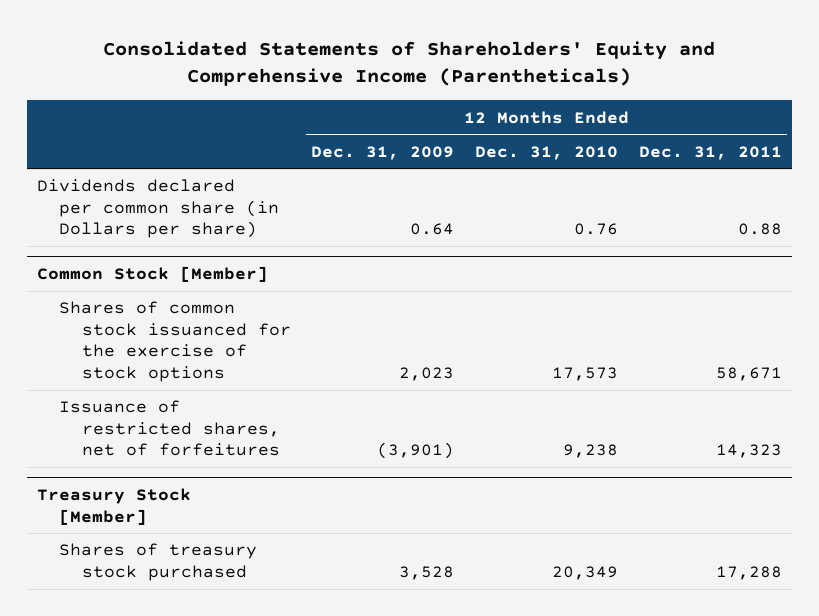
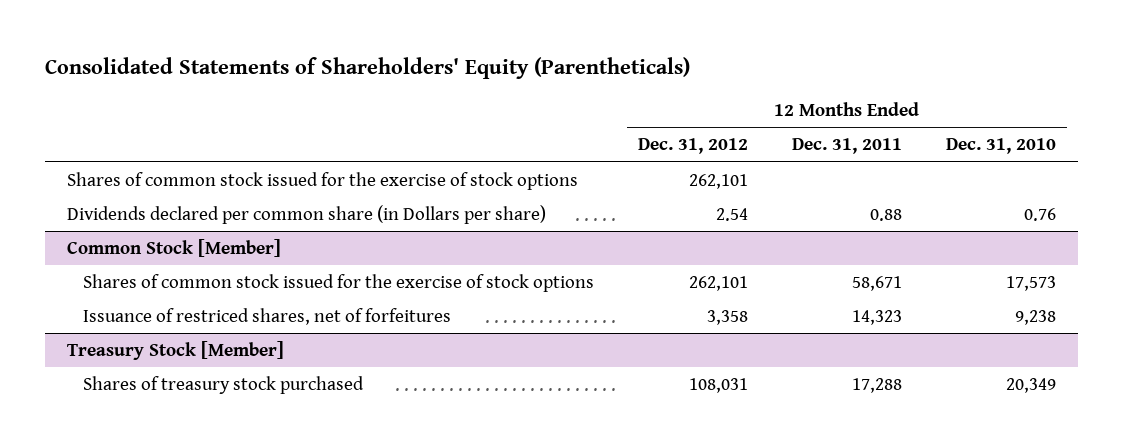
[103,40,716,87] Consolidated Statements of Shareholders' Equity and Comprehensive Income (Parentheticals) -> [44,57,690,80] Consolidated Statements of Shareholders' Equity (Parentheticals)
[311,145,455,160] Dec. 31, 2009 -> none
none -> [637,138,748,155] Dec. 31, 2012
none -> [66,172,578,191] Shares of common stock issued for the exercise of stock options
[59,301,291,382] Shares of common stock issuanced for the exercise of stock options -> [82,274,594,293] Shares of common stock issued for the exercise of stock options
[59,400,280,457] Issuance of restricted shares, net of forfeitures -> [82,308,451,326] Issuance of restriced shares, net of forfeitures

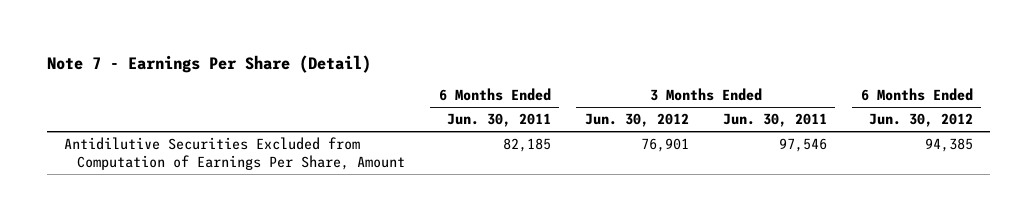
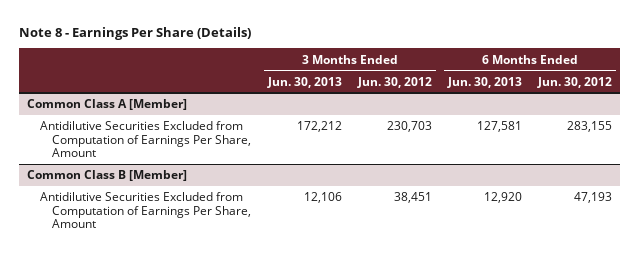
[46,54,371,73] Note 7 - Earnings Per Share (Detail) -> [19,27,252,41] Note 8 - Earnings Per Share (Details)
[446,113,551,128] Jun. 30, 2011 -> none
[722,113,827,128] Jun. 30, 2011 -> none
none -> [266,76,342,88] Jun. 30, 2013
none -> [447,76,523,88] Jun. 30, 2013
none -> [27,99,188,111] Common Class A [Member]
[640,138,689,153] 76,901 -> [386,121,432,133] 230,703
[924,138,973,153] 94,385 -> [567,121,613,133] 283,155
none -> [27,170,188,182] Common Class B [Member]
none -> [39,192,252,229] Antidilutive Securities Excluded from Computation of Earnings Per Share, Amount

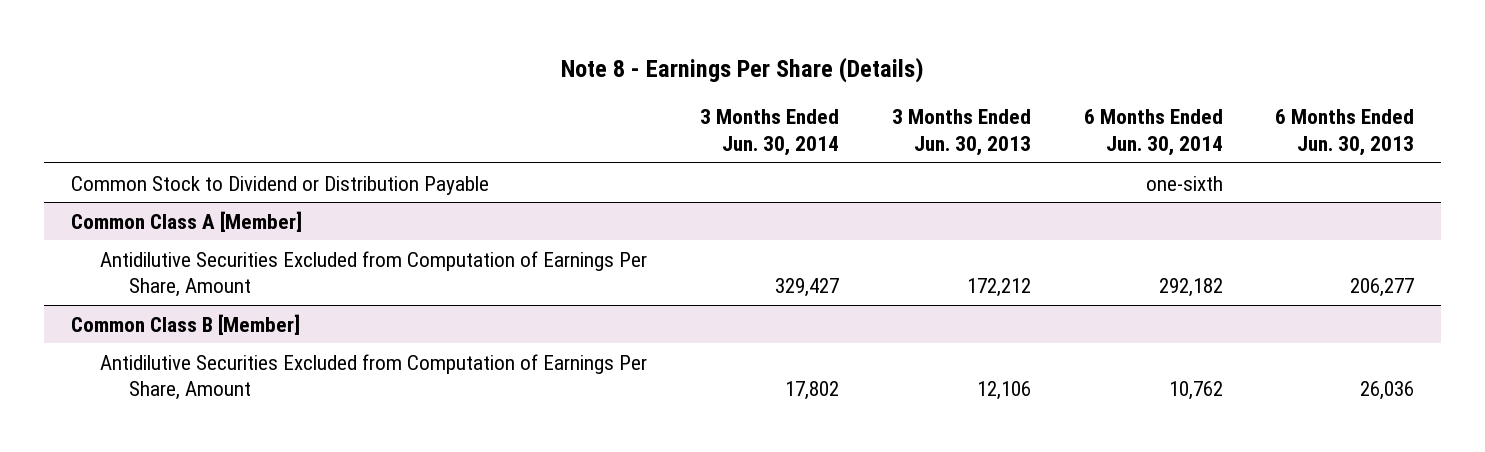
[356,76,432,88] Jun. 30, 2012 -> none
[537,76,613,88] Jun. 30, 2012 -> none
none -> [699,109,839,157] 3 Months Ended Jun. 30, 2014
none -> [1083,109,1223,157] 6 Months Ended Jun. 30, 2014
none -> [70,175,489,195] Common Stock to Dividend or Distribution Payable
[477,121,523,133] 127,581 -> [1350,278,1415,298] 206,277
[484,192,523,204] 12,920 -> [1360,381,1415,401] 26,036

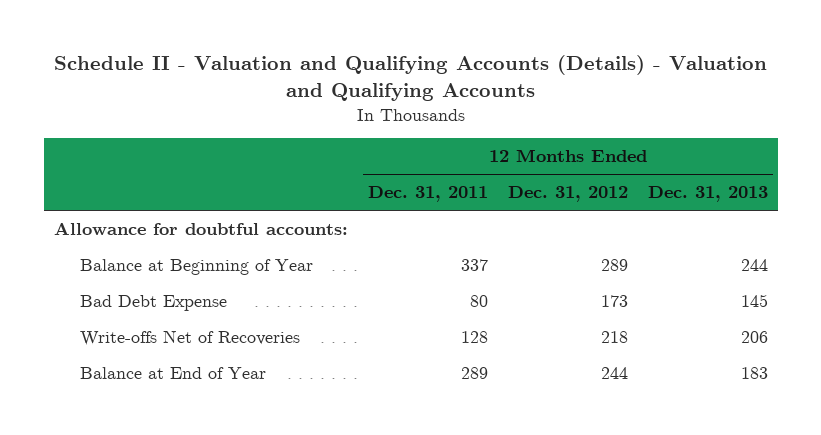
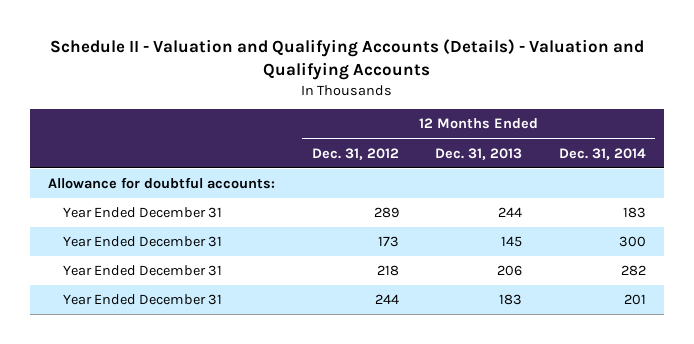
[367,186,488,203] Dec. 31, 2011 -> none
none -> [558,147,646,160] Dec. 31, 2014
[79,258,313,275] Balance at Beginning of Year -> [63,207,223,219] Year Ended December 31
[79,294,227,311] Bad Debt Expense -> [63,236,223,248] Year Ended December 31
[79,329,300,346] Write-offs Net of Recoveries -> [63,265,223,277] Year Ended December 31
[79,366,266,379] Balance at End of Year -> [63,294,223,306] Year Ended December 31

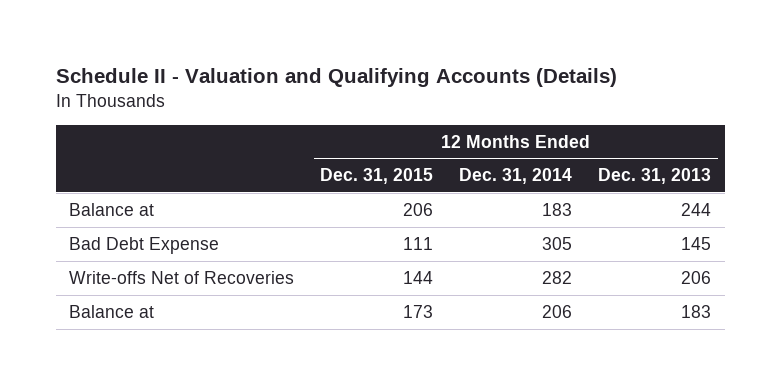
[49,39,644,80] Schedule II - Valuation and Qualifying Accounts (Details) - Valuation and Qualifying Accounts -> [55,68,617,88] Schedule II - Valuation and Qualifying Accounts (Details)
[311,147,399,160] Dec. 31, 2012 -> none
none -> [320,168,434,185] Dec. 31, 2015
[47,177,275,190] Allowance for doubtful accounts: -> none
[63,236,223,248] Year Ended December 31 -> none
[63,294,223,306] Year Ended December 31 -> none
[63,207,223,219] Year Ended December 31 -> [68,202,154,216] Balance at
none -> [68,236,219,254] Bad Debt Expense
[63,265,223,277] Year Ended December 31 -> [68,270,294,284] Write-offs Net of Recoveries
none -> [68,304,154,318] Balance at

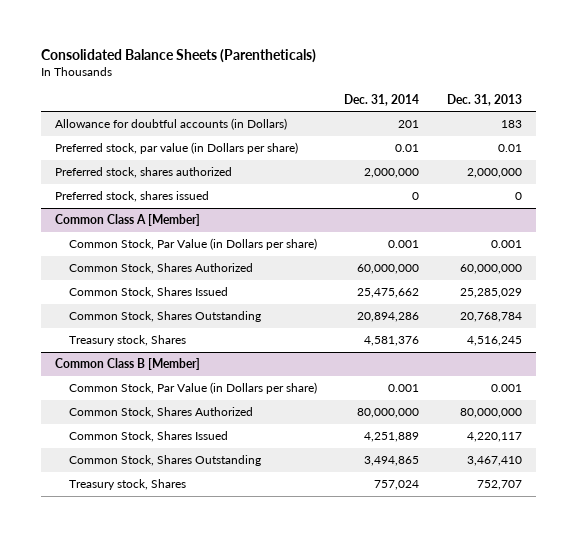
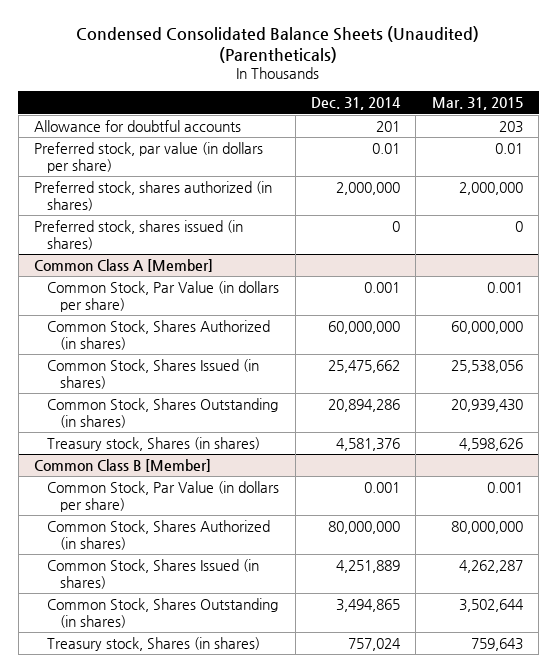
[41,48,317,63] Consolidated Balance Sheets (Parentheticals) -> [76,25,480,63] Condensed Consolidated Balance Sheets (Unaudited) (Parentheticals)
[446,93,522,106] Dec. 31, 2013 -> none
none -> [431,97,523,111] Mar. 31, 2015
[54,118,287,131] Allowance for doubtful accounts (in Dollars) -> [33,119,241,132] Allowance for doubtful accounts
[54,142,298,155] Preferred stock, par value (in Dollars per share) -> [33,141,263,174] Preferred stock, par value (in dollars per share)
[54,167,232,179] Preferred stock, shares authorized -> [33,180,272,212] Preferred stock, shares authorized (in shares)
[54,191,209,203] Preferred stock, shares issued -> [33,219,243,251] Preferred stock, shares issued (in shares)
[68,238,317,251] Common Stock, Par Value (in Dollars per share) -> [47,280,280,313] Common Stock, Par Value (in dollars per share)
[68,263,253,275] Common Stock, Shares Authorized -> [47,319,271,351] Common Stock, Shares Authorized (in shares)
[68,287,228,299] Common Stock, Shares Issued -> [47,358,260,390] Common Stock, Shares Issued (in shares)
[68,311,261,323] Common Stock, Shares Outstanding -> [47,397,279,429] Common Stock, Shares Outstanding (in shares)
[68,335,186,347] Treasury stock, Shares -> [47,436,261,451] Treasury stock, Shares (in shares)
[68,382,317,395] Common Stock, Par Value (in Dollars per share) -> [47,480,280,513] Common Stock, Par Value (in dollars per share)
[68,407,253,419] Common Stock, Shares Authorized -> [47,519,271,551] Common Stock, Shares Authorized (in shares)
[68,431,228,443] Common Stock, Shares Issued -> [47,558,260,590] Common Stock, Shares Issued (in shares)
[68,455,261,467] Common Stock, Shares Outstanding -> [47,597,279,629] Common Stock, Shares Outstanding (in shares)
[68,479,186,491] Treasury stock, Shares -> [47,636,261,651] Treasury stock, Shares (in shares)

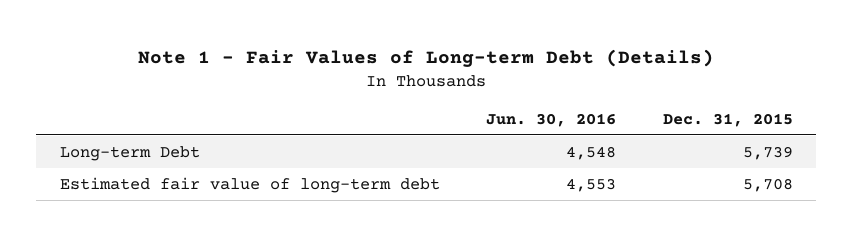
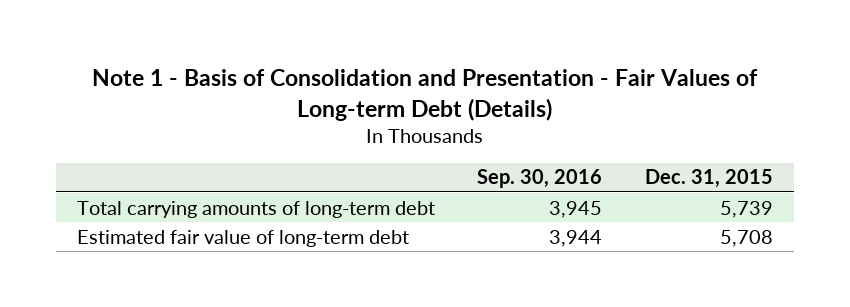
[138,48,715,67] Note 1 - Fair Values of Long-term Debt (Details) -> [91,69,758,121] Note 1 - Basis of Consolidation and Presentation - Fair Values of Long-term Debt (Details)
[486,112,617,127] Jun. 30, 2016 -> none
none -> [477,169,603,189] Sep. 30, 2016
[59,145,200,161] Long-term Debt -> [76,200,435,218] Total carrying amounts of long-term debt

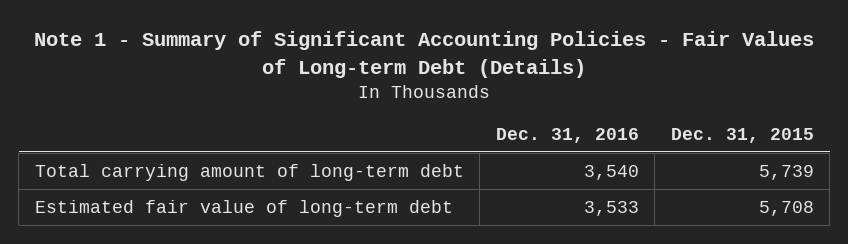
[91,69,758,121] Note 1 - Basis of Consolidation and Presentation - Fair Values of Long-term Debt (Details) -> [34,31,815,79] Note 1 - Summary of Significant Accounting Policies - Fair Values of Long-term Debt (Details)
[477,169,603,189] Sep. 30, 2016 -> none
none -> [495,127,639,143] Dec. 31, 2016
[76,200,435,218] Total carrying amounts of long-term debt -> [34,163,464,181] Total carrying amount of long-term debt

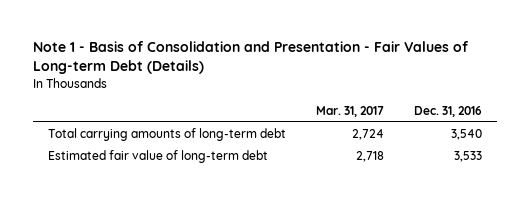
[34,31,815,79] Note 1 - Summary of Significant Accounting Policies - Fair Values of Long-term Debt (Details) -> [33,41,470,75] Note 1 - Basis of Consolidation and Presentation - Fair Values of Long-term Debt (Details)
[670,127,814,143] Dec. 31, 2015 -> none
none -> [316,106,385,118] Mar. 31, 2017
[34,163,464,181] Total carrying amount of long-term debt -> [48,128,287,142] Total carrying amounts of long-term debt

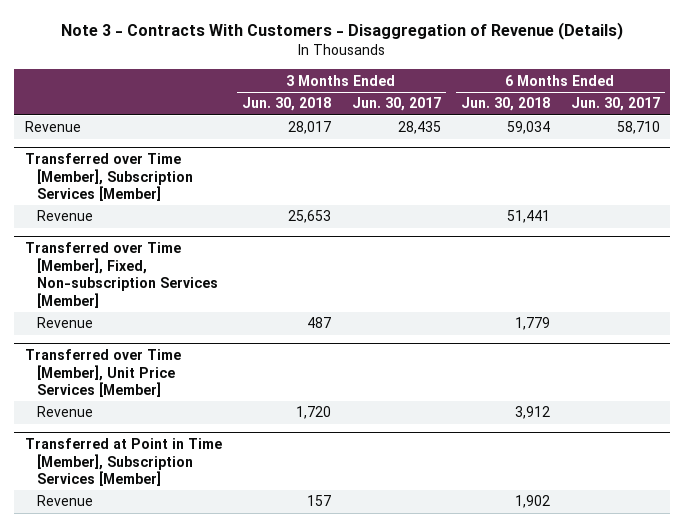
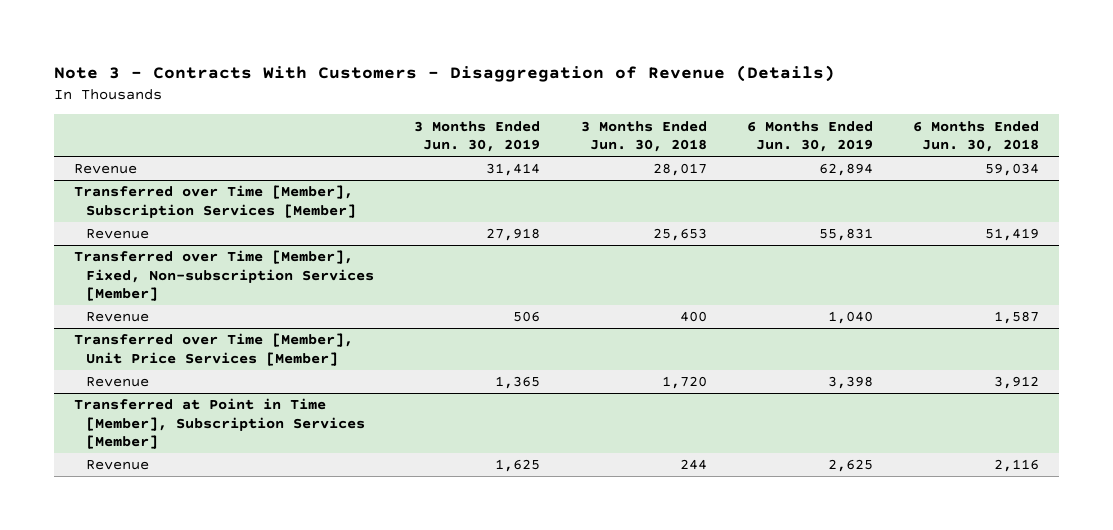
[351,97,441,112] Jun. 30, 2017 -> none
[570,97,660,112] Jun. 30, 2017 -> none
none -> [414,120,541,153] 3 Months Ended Jun. 30, 2019
none -> [746,120,873,153] 6 Months Ended Jun. 30, 2019
[507,210,551,224] 51,441 -> [985,228,1040,242] 51,419
[307,317,332,329] 487 -> [679,311,707,323] 400
[515,317,551,331] 1,779 -> [994,311,1040,325] 1,587
[307,495,332,507] 157 -> [679,459,707,471] 244
[515,495,551,509] 1,902 -> [994,459,1040,473] 2,116

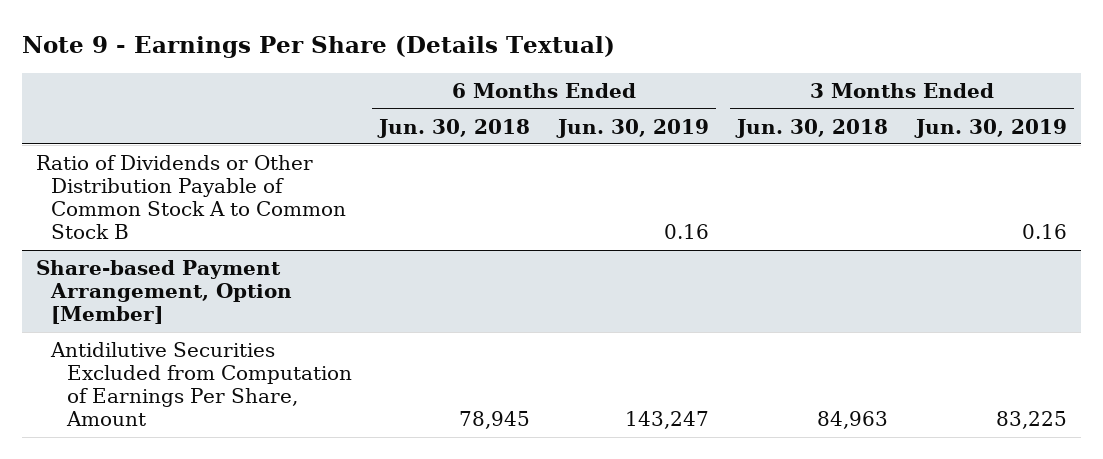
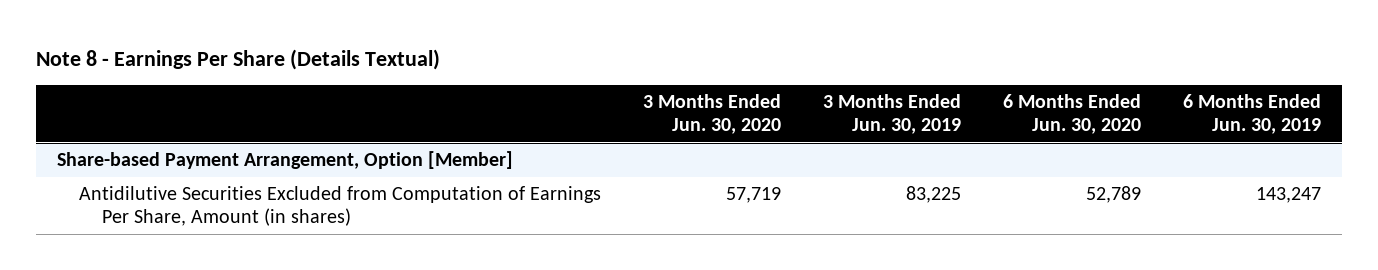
[22,36,616,59] Note 9 - Earnings Per Share (Details Textual) -> [35,48,440,70] Note 8 - Earnings Per Share (Details Textual)
[377,118,531,138] Jun. 30, 2018 -> none
[735,118,889,138] Jun. 30, 2018 -> none
none -> [643,94,782,134] 3 Months Ended Jun. 30, 2020
none -> [1003,94,1142,134] 6 Months Ended Jun. 30, 2020
[36,154,347,240] Ratio of Dividends or Other Distribution Payable of Common Stock A to Common Stock B -> none
[50,341,352,427] Antidilutive Securities Excluded from Computation of Earnings Per Share, Amount -> [79,186,602,226] Antidilutive Securities Excluded from Computation of Earnings Per Share, Amount (in shares)

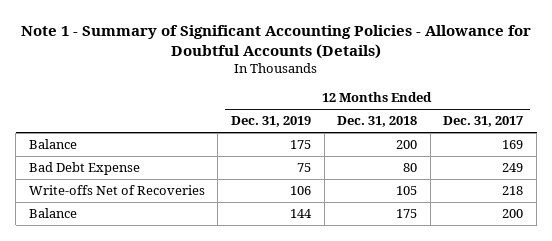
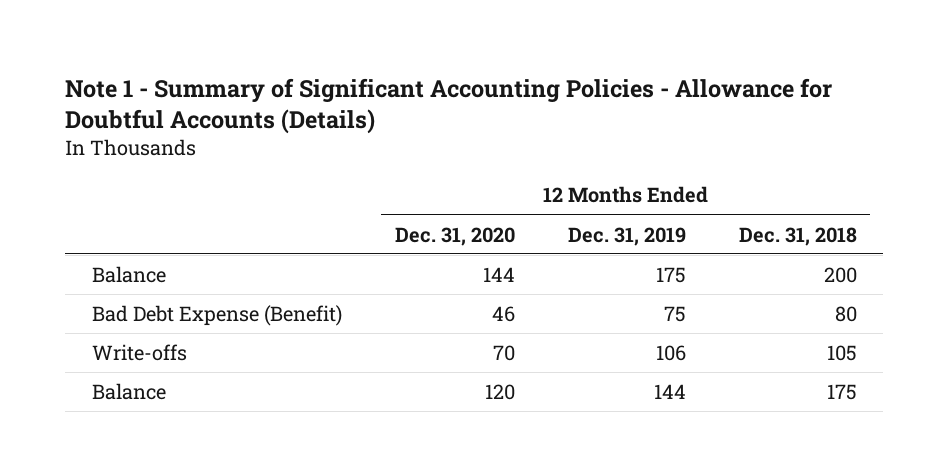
[443,116,524,128] Dec. 31, 2017 -> none
none -> [394,226,515,246] Dec. 31, 2020
[28,162,140,176] Bad Debt Expense -> [91,304,342,326] Bad Debt Expense (Benefit)
[28,185,205,196] Write-offs Net of Recoveries -> [91,343,187,361] Write-offs

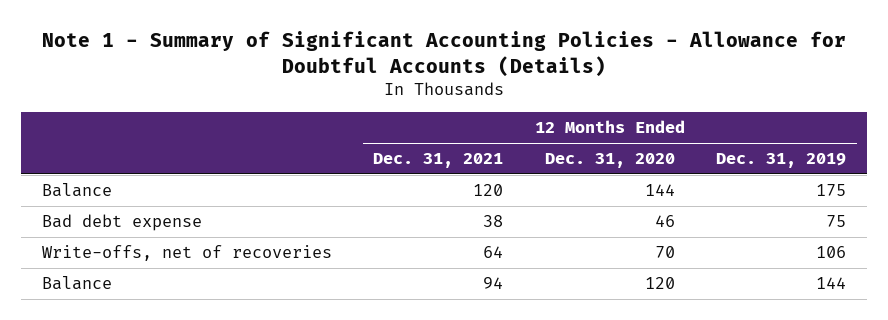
[738,226,857,246] Dec. 31, 2018 -> none
none -> [373,153,504,169] Dec. 31, 2021
[91,304,342,326] Bad Debt Expense (Benefit) -> [41,214,202,232] Bad debt expense
[91,343,187,361] Write-offs -> [41,245,332,262] Write-offs, net of recoveries

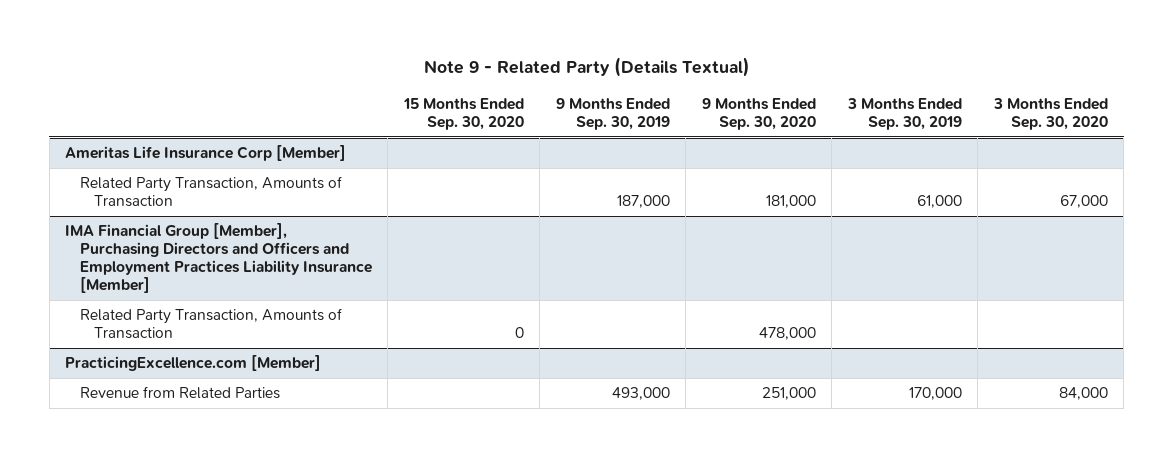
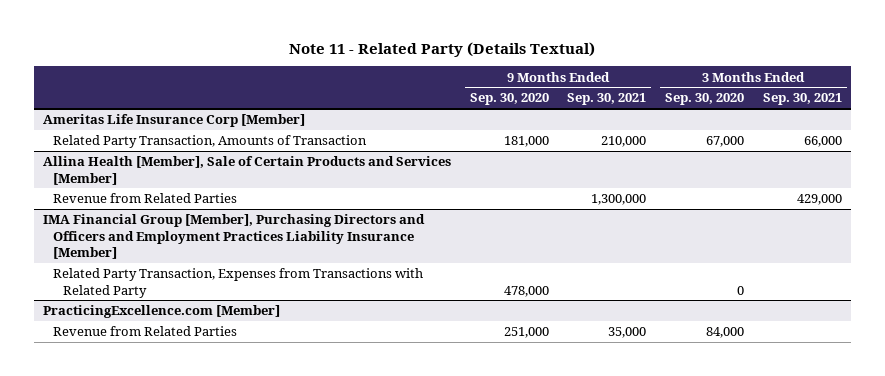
[423,57,750,78] Note 9 - Related Party (Details Textual) -> [289,41,596,57] Note 11 - Related Party (Details Textual)
[402,97,524,130] 15 Months Ended Sep. 30, 2020 -> none
[555,97,670,130] 9 Months Ended Sep. 30, 2019 -> none
[846,97,962,130] 3 Months Ended Sep. 30, 2019 -> none
none -> [567,93,647,106] Sep. 30, 2021
none -> [762,93,842,106] Sep. 30, 2021
none -> [42,156,451,185] Allina Health [Member], Sale of Certain Products and Services [Member]
none -> [53,193,238,204] Revenue from Related Parties
[79,308,342,340] Related Party Transaction, Amounts of Transaction -> none
none -> [53,268,424,298] Related Party Transaction, Expenses from Transactions with Related Party

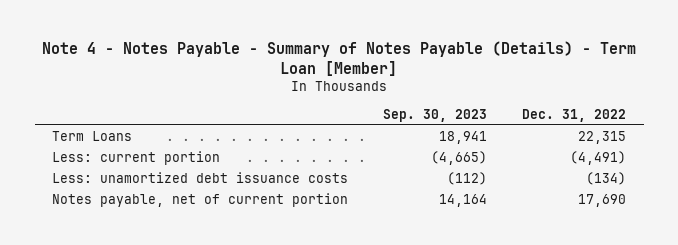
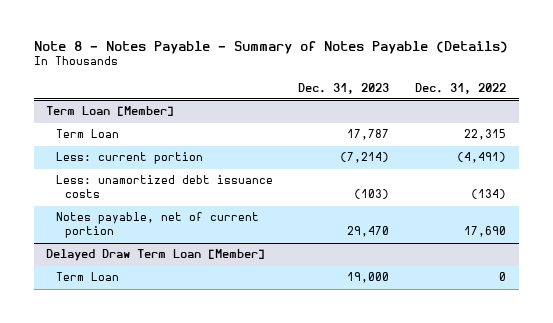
[42,41,637,76] Note 4 - Notes Payable - Summary of Notes Payable (Details) - Term Loan [Member] -> [33,40,508,54] Note 8 - Notes Payable - Summary of Notes Payable (Details)
[383,108,488,122] Sep. 30, 2023 -> none
none -> [298,82,390,94] Dec. 31, 2023
none -> [46,106,175,117] Term Loan [Member]
[52,131,133,142] Term Loans -> [55,129,119,139] Term Loan
none -> [46,249,266,262] Delayed Draw Term Loan [Member]
none -> [55,272,119,282] Term Loan

